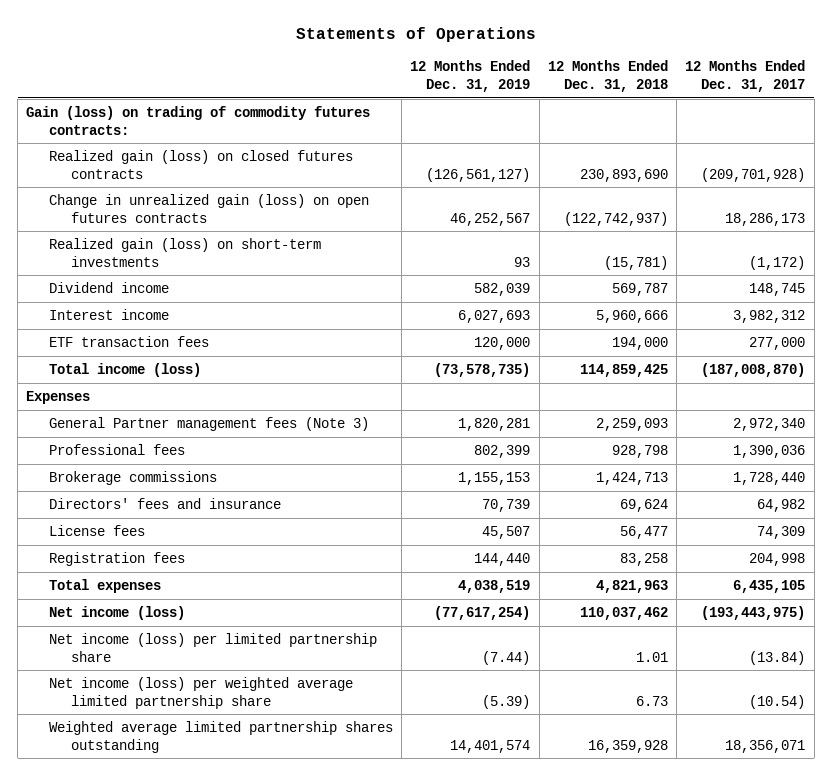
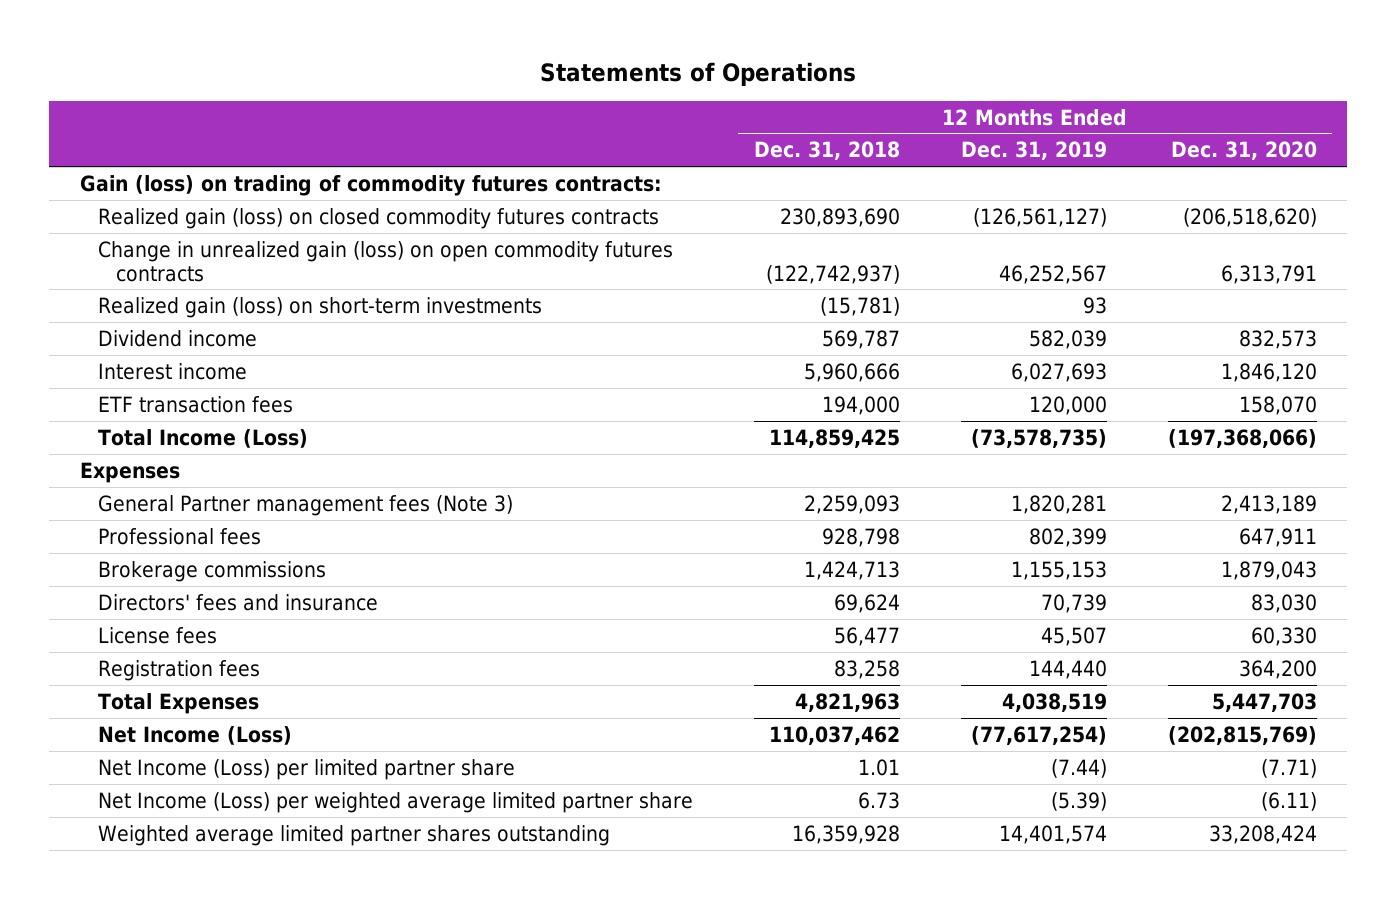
[685,60,806,92] 12 Months Ended Dec. 31, 2017 -> none
none -> [1170,141,1317,161] Dec. 31, 2020
[48,149,353,179] Realized gain (loss) on closed futures contracts -> [97,207,659,229] Realized gain (loss) on closed commodity futures contracts
[48,193,369,223] Change in unrealized gain (loss) on open futures contracts -> [97,240,673,282] Change in unrealized gain (loss) on open commodity futures contracts
[48,362,201,377] Total income (loss) -> [97,428,308,448] Total Income (Loss)
[48,578,161,593] Total expenses -> [97,692,259,714] Total Expenses
[48,605,185,620] Net income (loss) -> [97,725,292,745] Net Income (Loss)
[48,632,377,662] Net income (loss) per limited partnership share -> [97,758,515,780] Net Income (Loss) per limited partner share
[48,676,353,709] Net income (loss) per weighted average limited partnership share -> [97,791,693,813] Net Income (Loss) per weighted average limited partner share
[48,720,393,753] Weighted average limited partnership shares outstanding -> [97,824,610,846] Weighted average limited partner shares outstanding

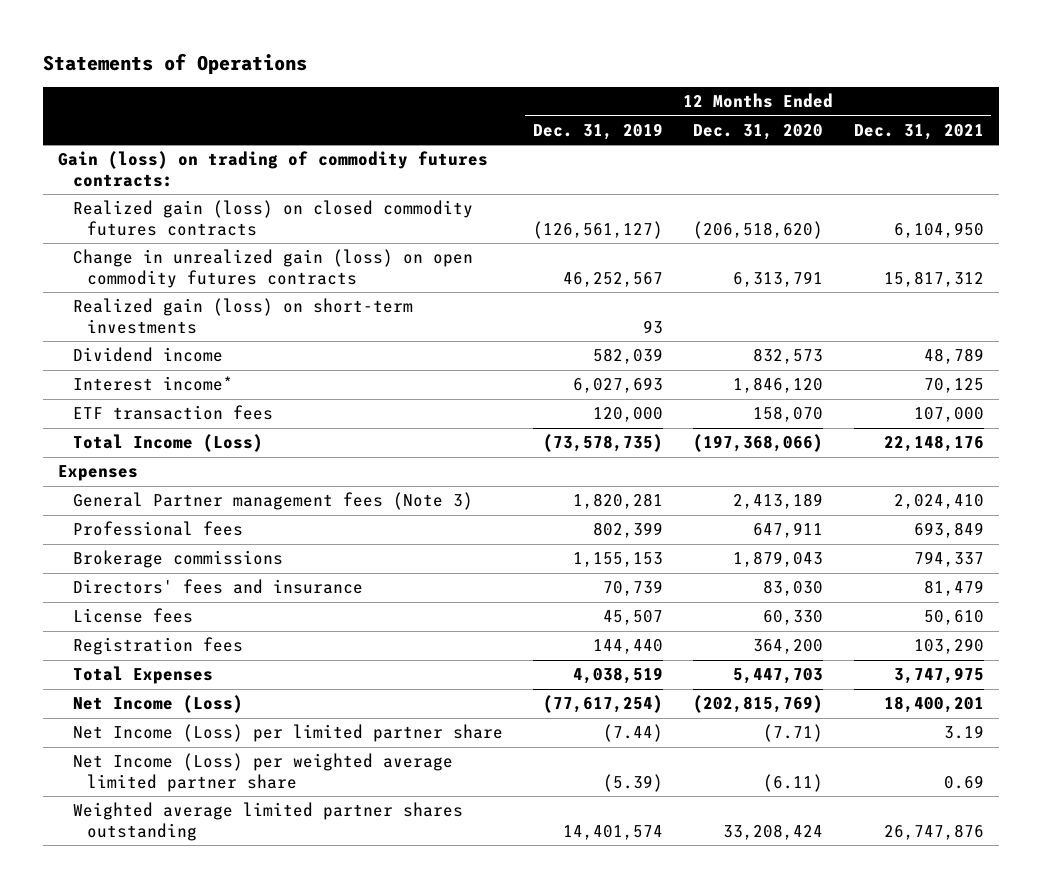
[753,141,900,161] Dec. 31, 2018 -> none
none -> [853,124,984,141] Dec. 31, 2021
[97,362,247,380] Interest income -> [72,376,233,392] Interest income*

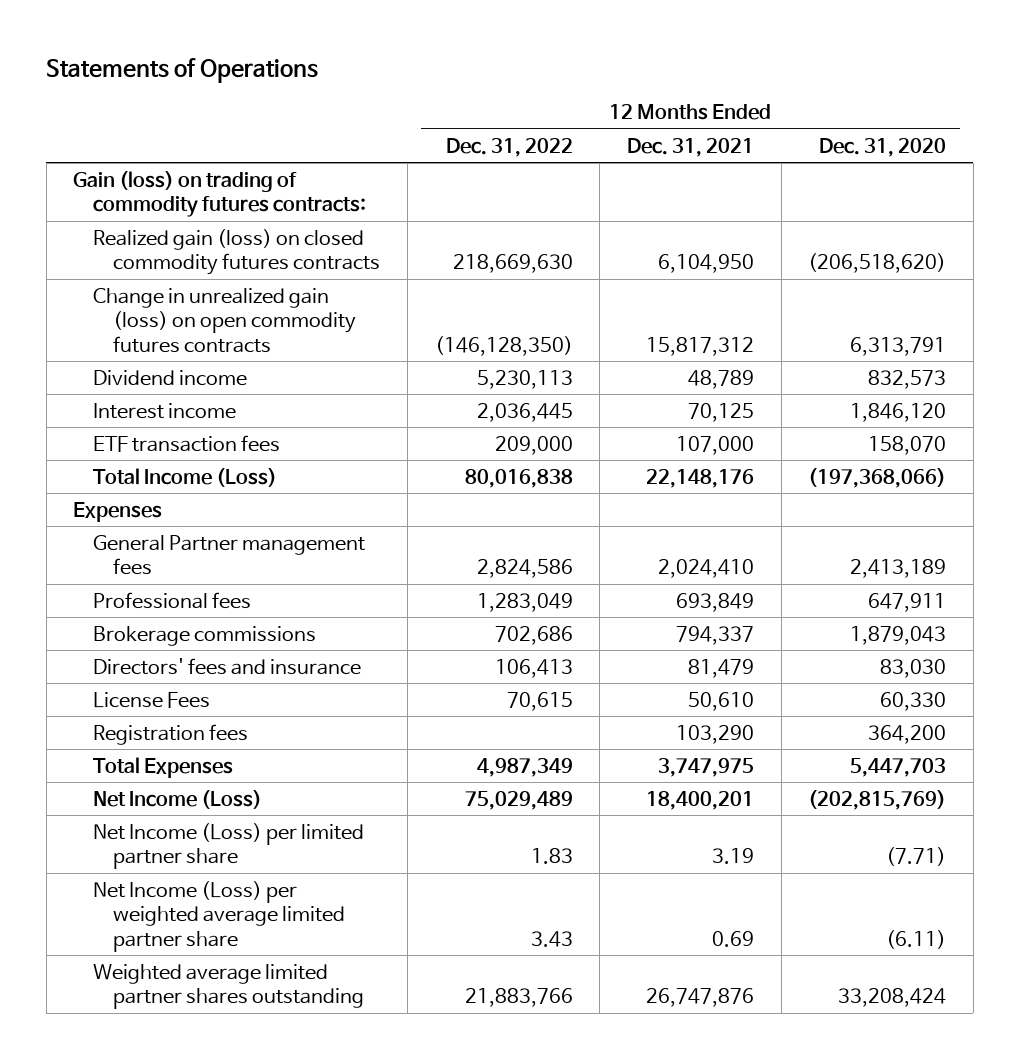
[533,123,664,141] Dec. 31, 2019 -> none
none -> [445,137,573,157] Dec. 31, 2022
[72,298,413,334] Realized gain (loss) on short-term investments -> none
[72,376,233,392] Interest income* -> [93,402,237,419] Interest income
[72,492,473,511] General Partner management fees (Note 3) -> [93,534,366,576] General Partner management fees
[72,608,193,624] License fees -> [93,691,211,708] License Fees

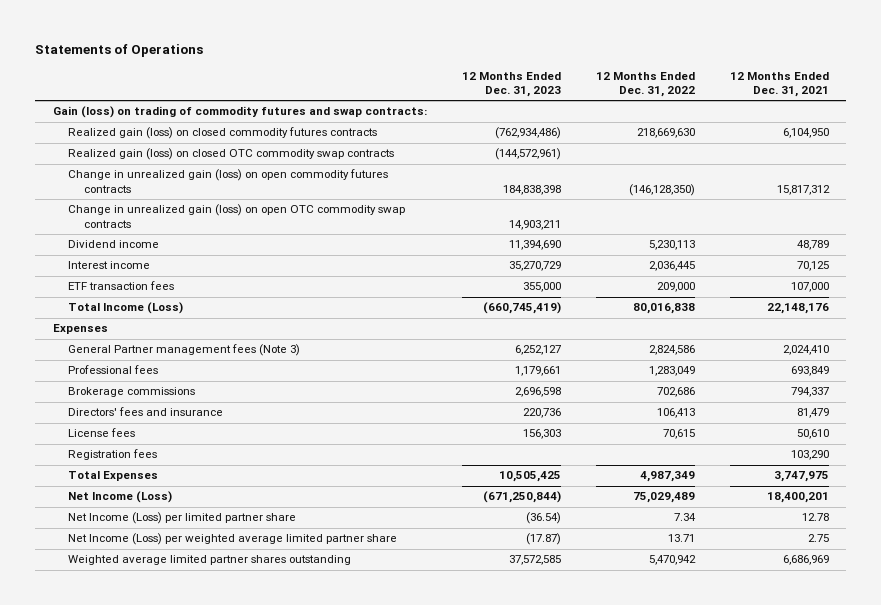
[819,137,947,157] Dec. 31, 2020 -> none
none -> [461,71,561,98] 12 Months Ended Dec. 31, 2023
[73,170,367,218] Gain (loss) on trading of commodity futures contracts: -> [52,106,427,119] Gain (loss) on trading of commodity futures and swap contracts:
none -> [68,148,395,161] Realized gain (loss) on closed OTC commodity swap contracts
none -> [68,204,406,228] Change in unrealized gain (loss) on open OTC commodity swap contracts
[93,534,366,576] General Partner management fees -> [68,344,301,357] General Partner management fees (Note 3)
[93,691,211,708] License Fees -> [68,428,136,438] License fees
[530,848,573,865] 1.83 -> [673,513,696,522] 7.34
[711,848,754,865] 3.19 -> [801,513,829,522] 12.78
[530,930,573,947] 3.43 -> [667,534,695,543] 13.71
[711,930,754,947] 0.69 -> [807,534,829,543] 2.75
[464,988,573,1008] 21,883,766 -> [648,555,696,566] 5,470,942
[645,988,754,1008] 26,747,876 -> [782,555,829,566] 6,686,969

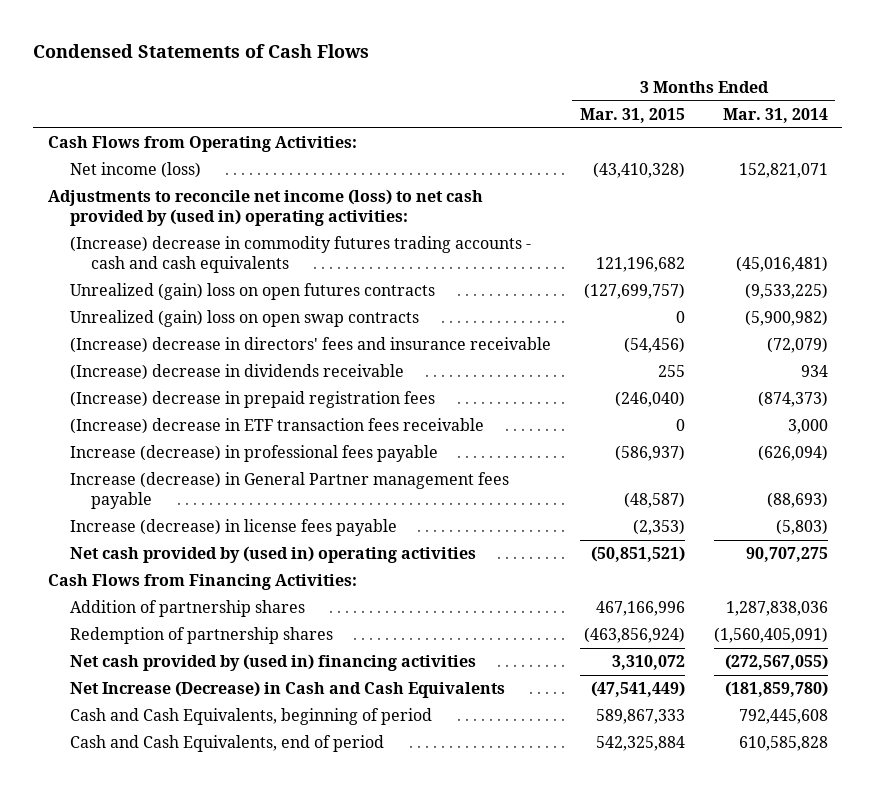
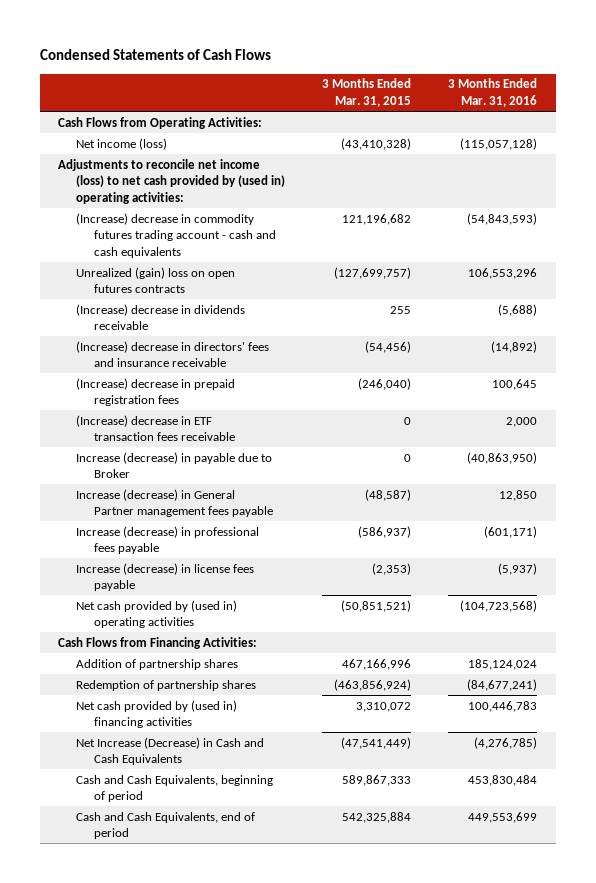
[722,107,828,123] Mar. 31, 2014 -> none
none -> [448,78,538,107] 3 Months Ended Mar. 31, 2016
[69,236,531,273] (Increase) decrease in commodity futures trading accounts - cash and cash equivalents -> [76,212,276,258] (Increase) decrease in commodity futures trading account - cash and cash equivalents
[69,310,419,328] Unrealized (gain) loss on open swap contracts -> none
[69,337,551,354] (Increase) decrease in directors' fees and insurance receivable -> [76,340,270,368] (Increase) decrease in directors' fees and insurance receivable
none -> [76,451,273,479] Increase (decrease) in payable due to Broker
[69,445,438,463] Increase (decrease) in professional fees payable -> [76,525,260,555] Increase (decrease) in professional fees payable

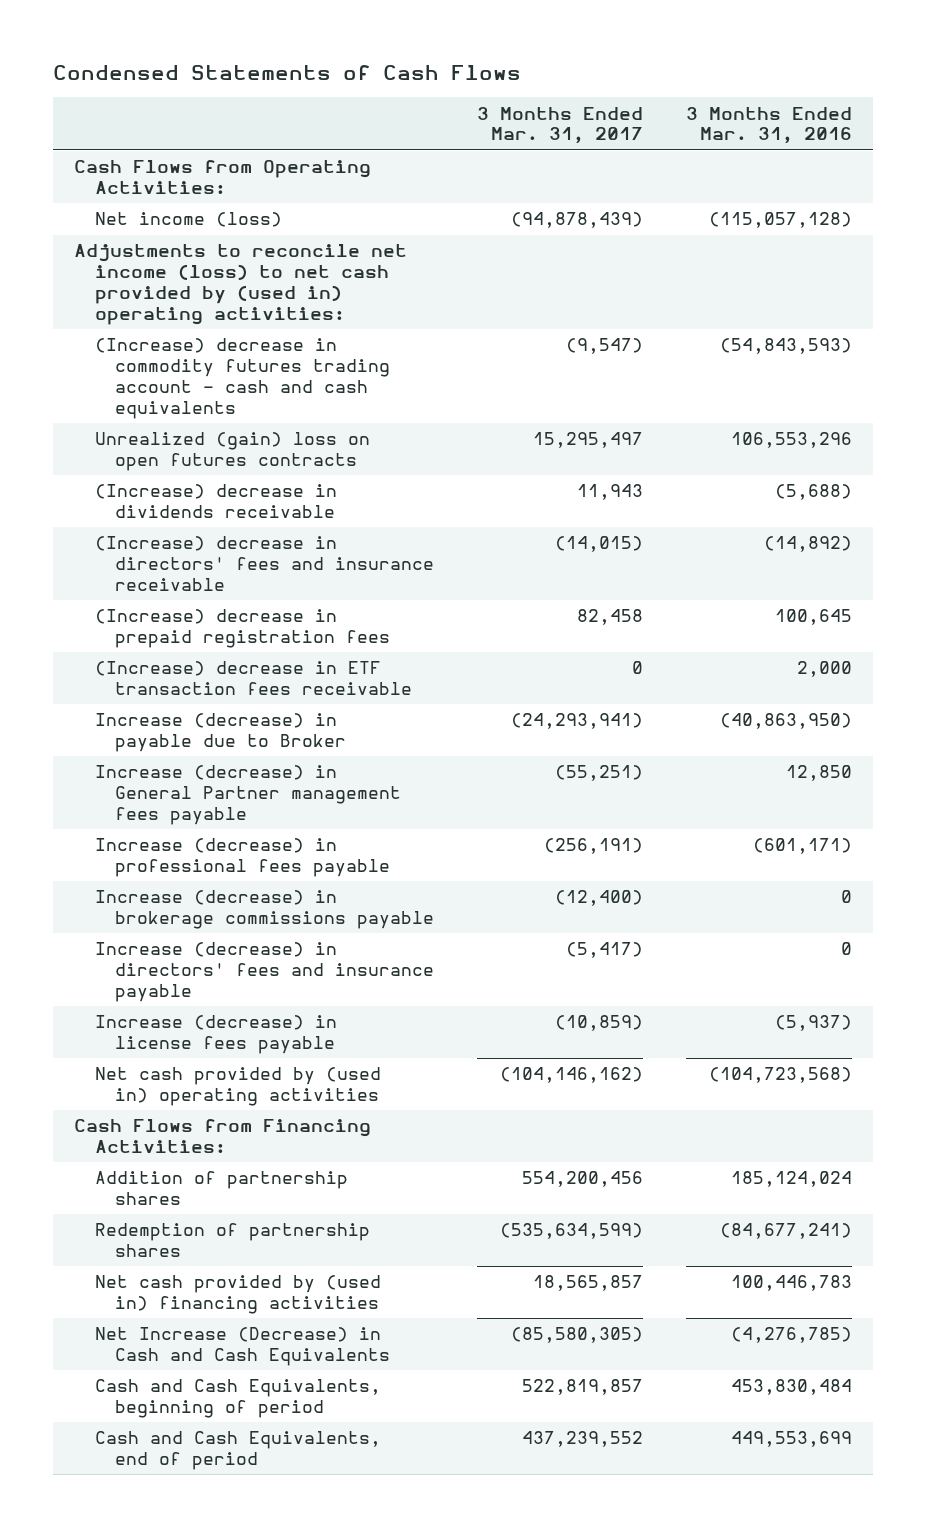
[322,78,412,107] 3 Months Ended Mar. 31, 2015 -> none
none -> [476,106,643,145] 3 Months Ended Mar. 31, 2017
none -> [94,890,435,930] Increase (decrease) in brokerage commissions payable
none -> [94,942,435,1002] Increase (decrease) in directors' fees and insurance payable

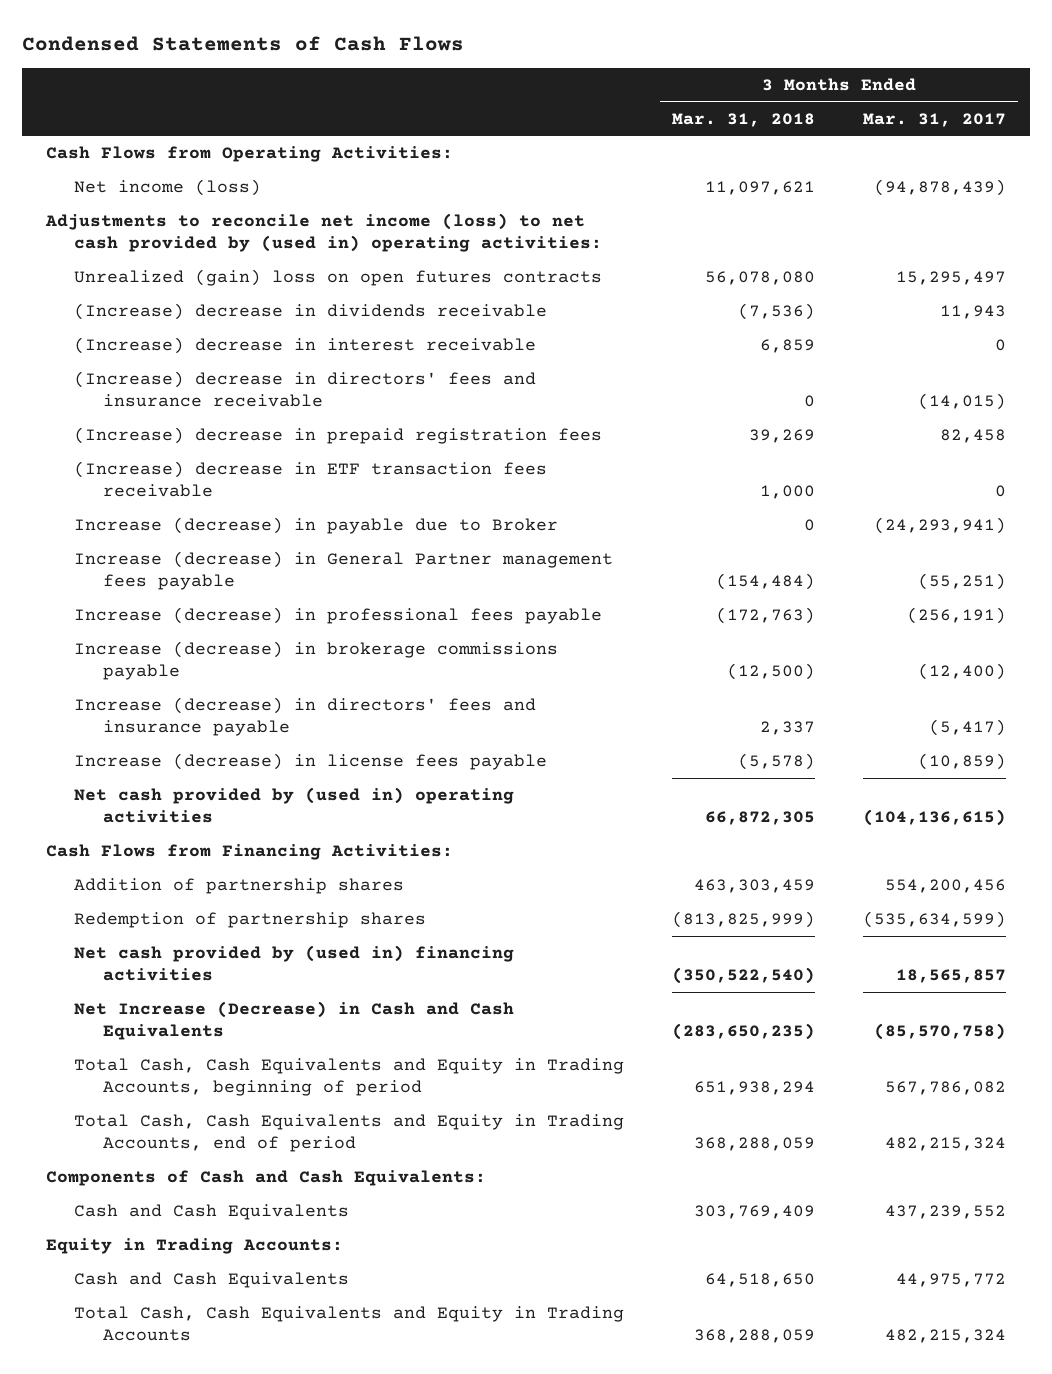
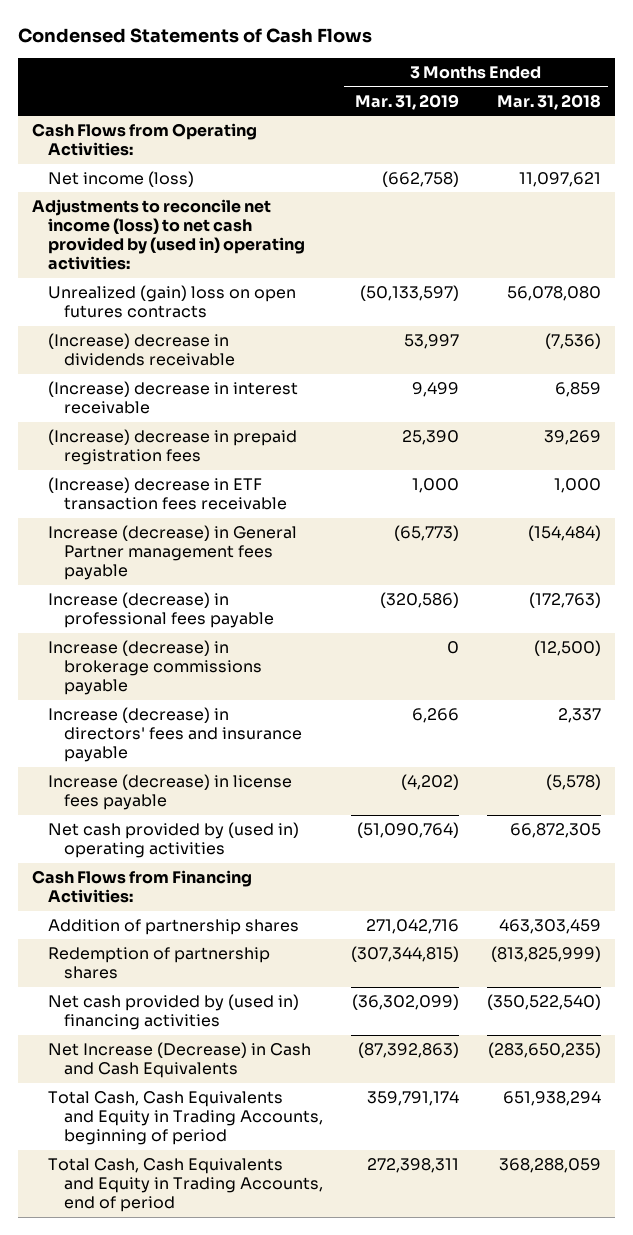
[862,112,1006,127] Mar. 31, 2017 -> none
none -> [355,93,460,110] Mar. 31, 2019
[74,371,537,408] (Increase) decrease in directors' fees and insurance receivable -> none
[74,517,559,535] Increase (decrease) in payable due to Broker -> none
[46,1170,487,1187] Components of Cash and Cash Equivalents: -> none
[74,1204,350,1221] Cash and Cash Equivalents -> none
[46,1238,344,1255] Equity in Trading Accounts: -> none
[74,1272,350,1289] Cash and Cash Equivalents -> none
[74,1306,625,1342] Total Cash, Cash Equivalents and Equity in Trading Accounts -> none

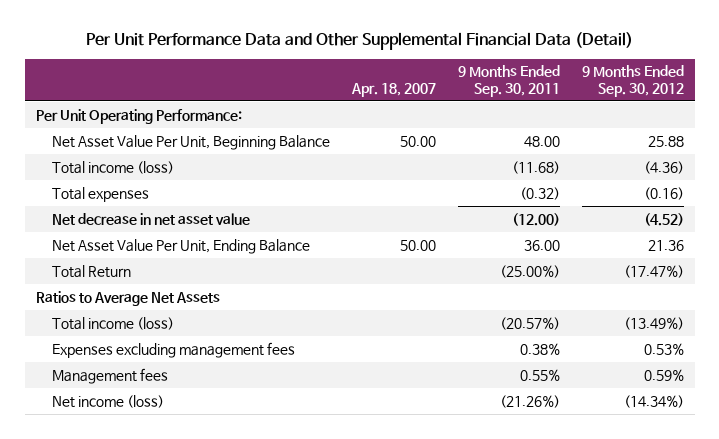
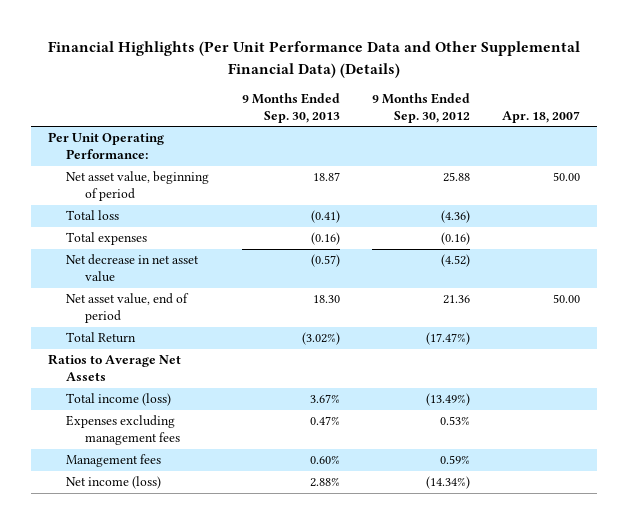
[85,32,633,51] Per Unit Performance Data and Other Supplemental Financial Data (Detail) -> [47,41,580,78] Financial Highlights (Per Unit Performance Data and Other Supplemental Financial Data) (Details)
[457,65,560,97] 9 Months Ended Sep. 30, 2011 -> none
none -> [241,92,340,123] 9 Months Ended Sep. 30, 2013
[51,134,330,150] Net Asset Value Per Unit, Beginning Balance -> [66,171,210,202] Net asset value, beginning of period
[51,160,174,174] Total income (loss) -> [66,210,120,221] Total loss
[51,238,310,254] Net Asset Value Per Unit, Ending Balance -> [66,293,190,324] Net asset value, end of period

